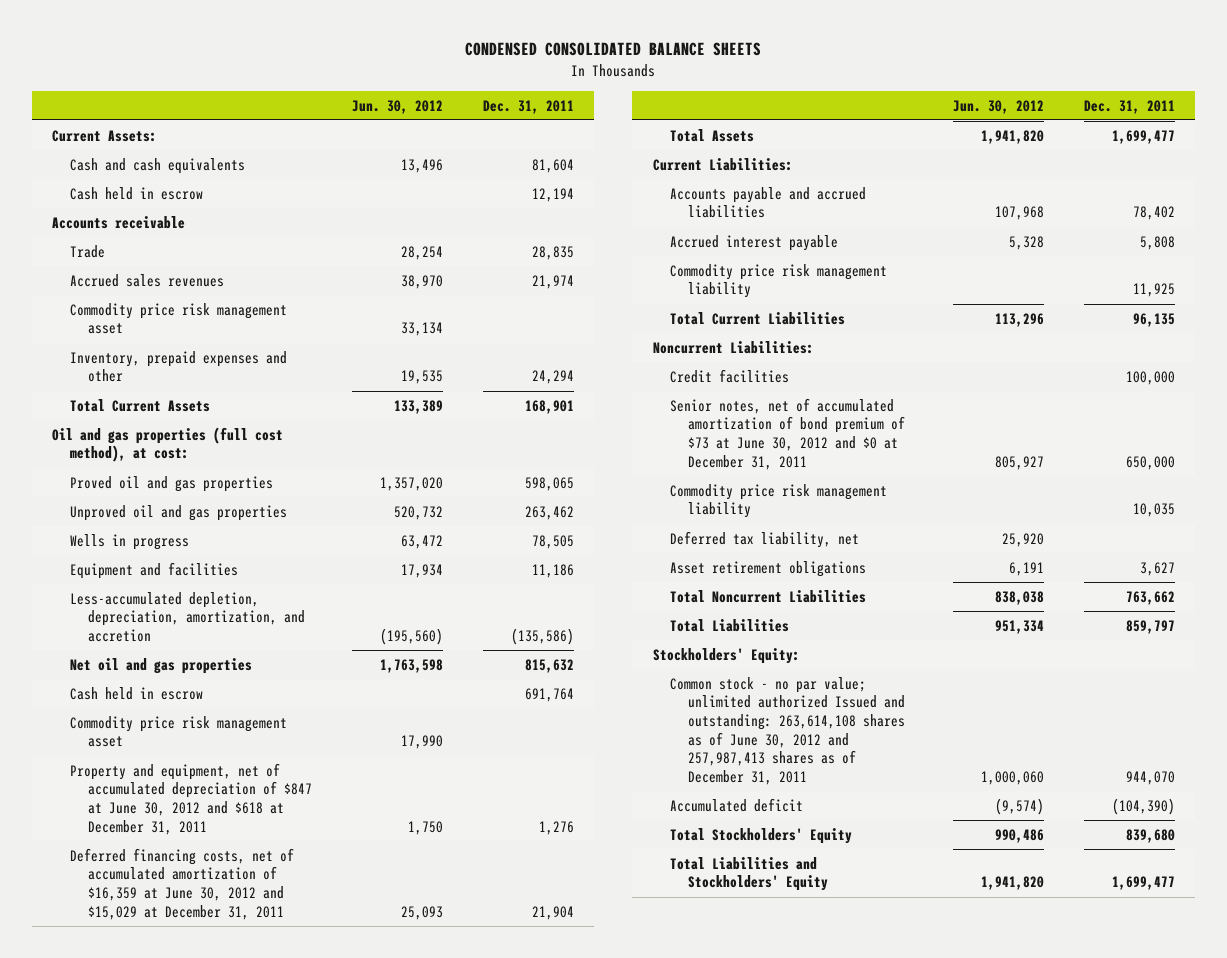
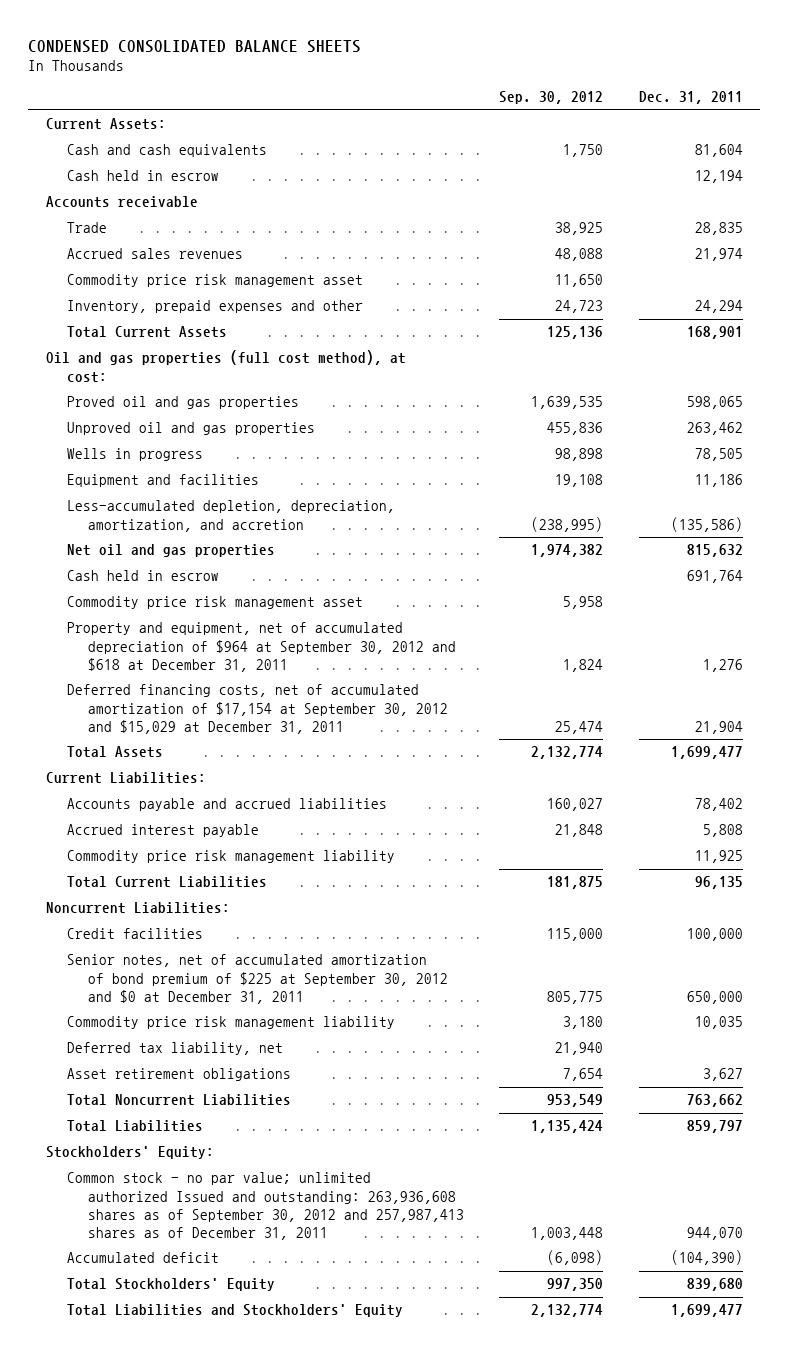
[352,99,444,114] Jun. 30, 2012 -> none
none -> [499,91,604,105] Sep. 30, 2012
[69,762,312,835] Property and equipment, net of accumulated depreciation of $847 at June 30, 2012 and $618 at December 31, 2011 -> [67,622,457,672] Property and equipment, net of accumulated depreciation of $964 at September 30, 2012 and $618 at December 31, 2011
[69,847,294,920] Deferred financing costs, net of accumulated amortization of $16,359 at June 30, 2012 and $15,029 at December 31, 2011 -> [67,684,449,734] Deferred financing costs, net of accumulated amortization of $17,154 at September 30, 2012 and $15,029 at December 31, 2011
[670,397,906,470] Senior notes, net of accumulated amortization of bond premium of $73 at June 30, 2012 and $0 at December 31, 2011 -> [67,954,449,1004] Senior notes, net of accumulated amortization of bond premium of $225 at September 30, 2012 and $0 at December 31, 2011
[670,676,906,785] Common stock - no par value; unlimited authorized Issued and outstanding: 263,614,108 shares as of June 30, 2012 and 257,987,413 shares as of December 31, 2011 -> [67,1172,465,1240] Common stock - no par value; unlimited authorized Issued and outstanding: 263,936,608 shares as of September 30, 2012 and 257,987,413 shares as of December 31, 2011

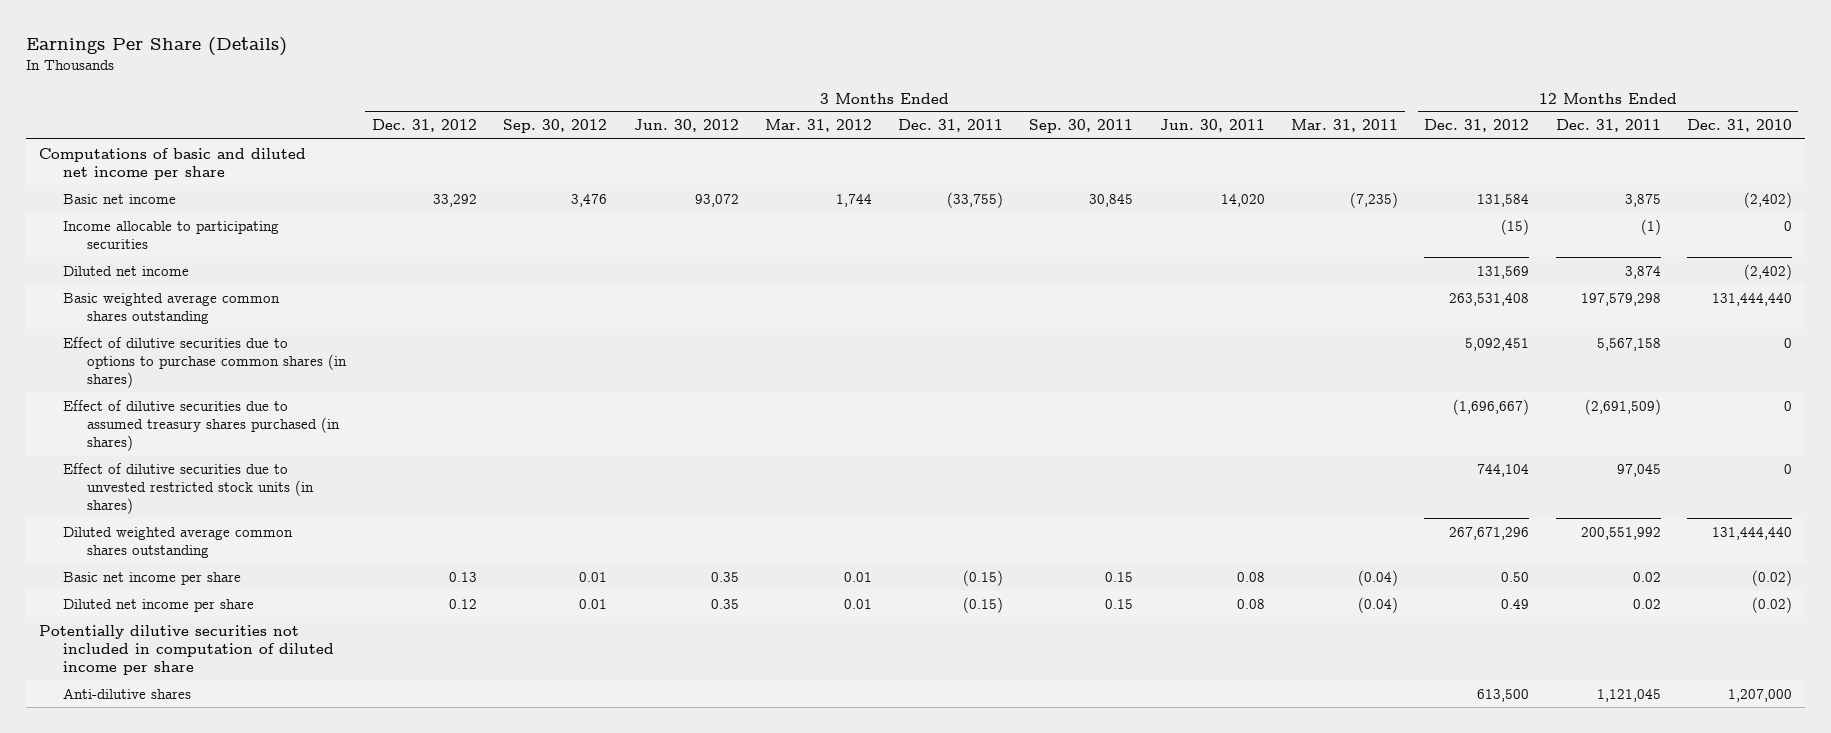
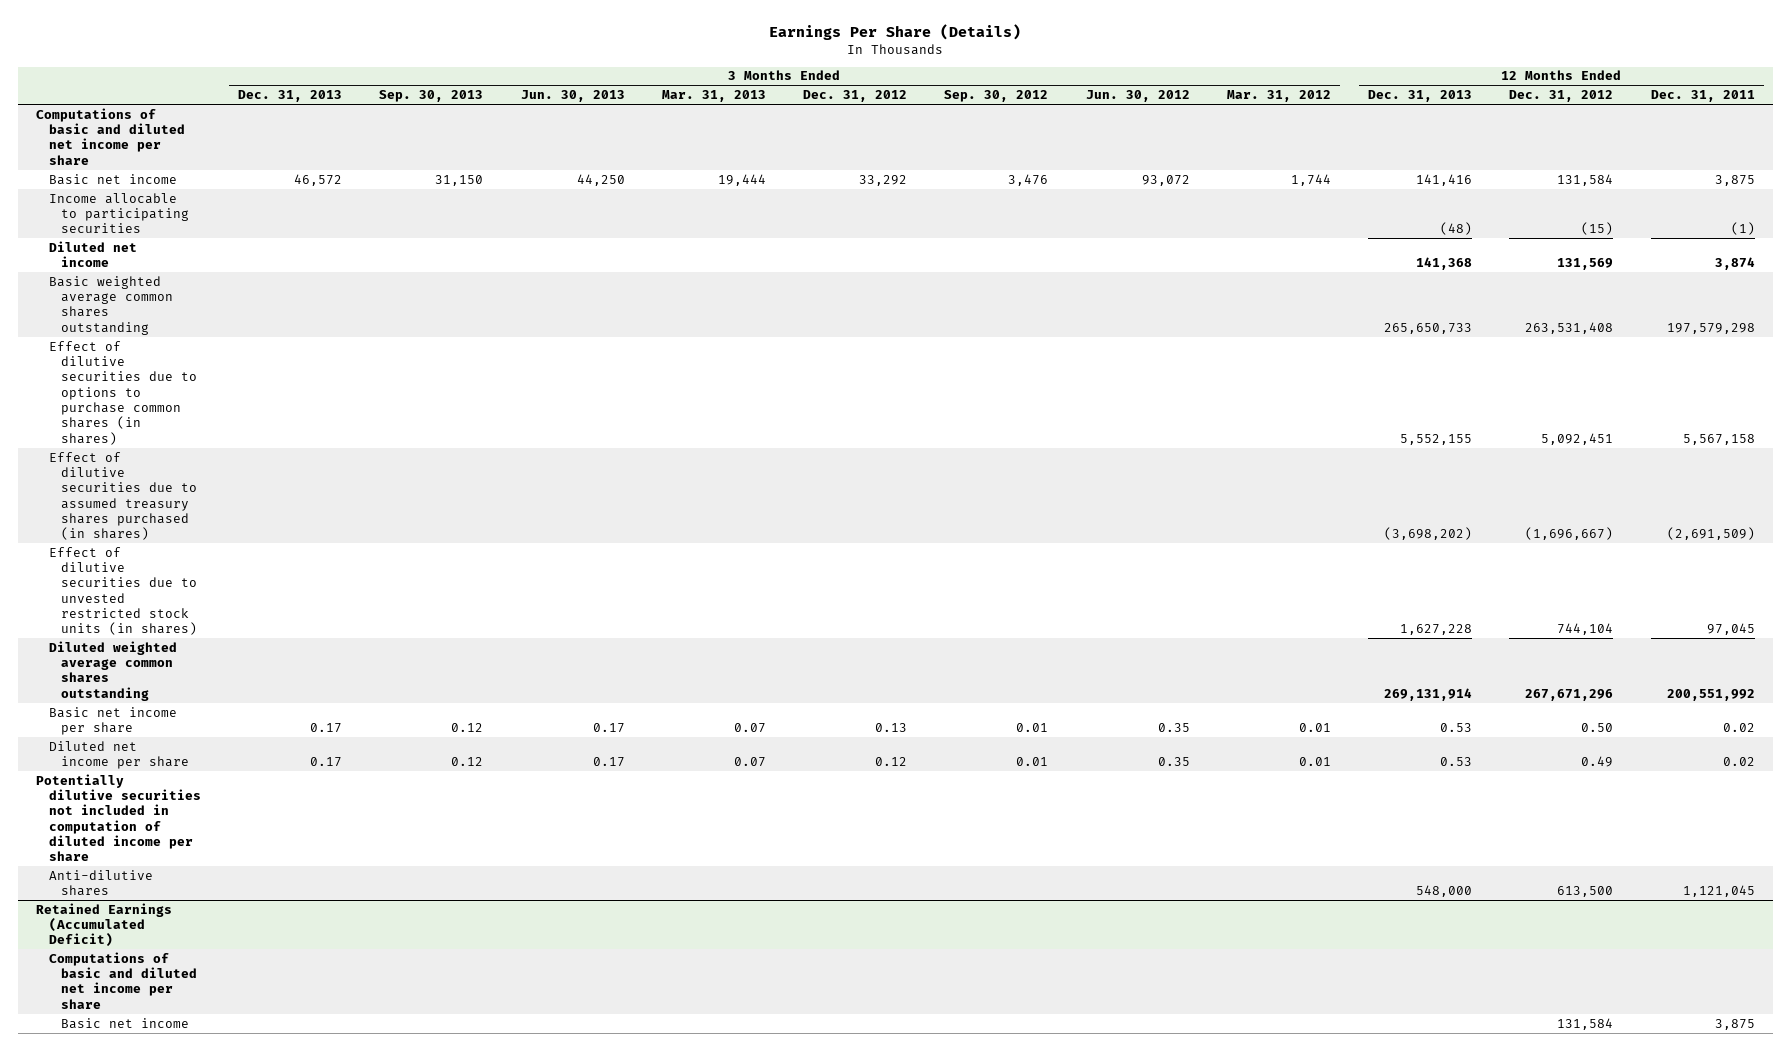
[898,119,1004,133] Dec. 31, 2011 -> none
[1029,119,1134,134] Sep. 30, 2011 -> none
[1159,119,1265,133] Jun. 30, 2011 -> none
[1290,119,1398,133] Mar. 31, 2011 -> none
[1686,119,1792,133] Dec. 31, 2010 -> none
none -> [238,90,343,103] Dec. 31, 2013
none -> [379,90,484,103] Sep. 30, 2013
none -> [520,90,625,103] Jun. 30, 2013
none -> [661,90,766,103] Mar. 31, 2013
none -> [1368,90,1473,103] Dec. 31, 2013
none -> [36,902,173,948] Retained Earnings (Accumulated Deficit)
none -> [48,951,198,1009] Computations of basic and diluted net income per share
none -> [61,1017,190,1029] Basic net income

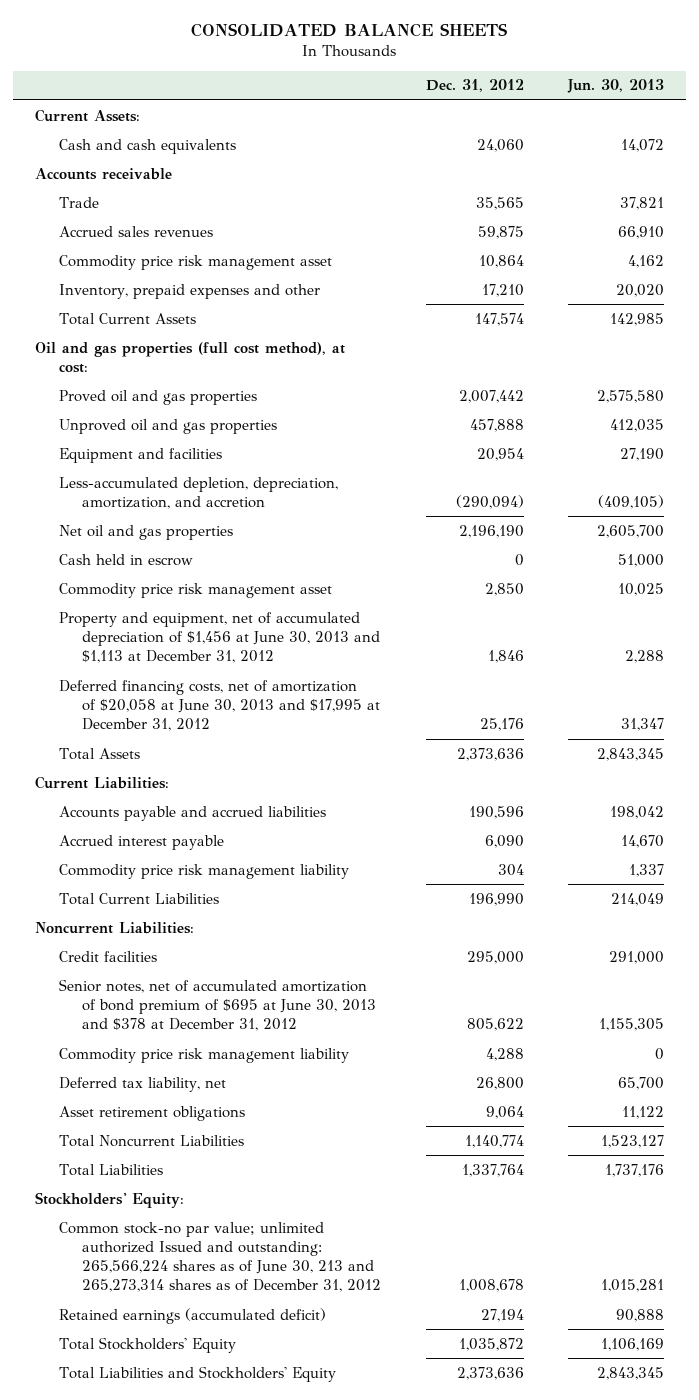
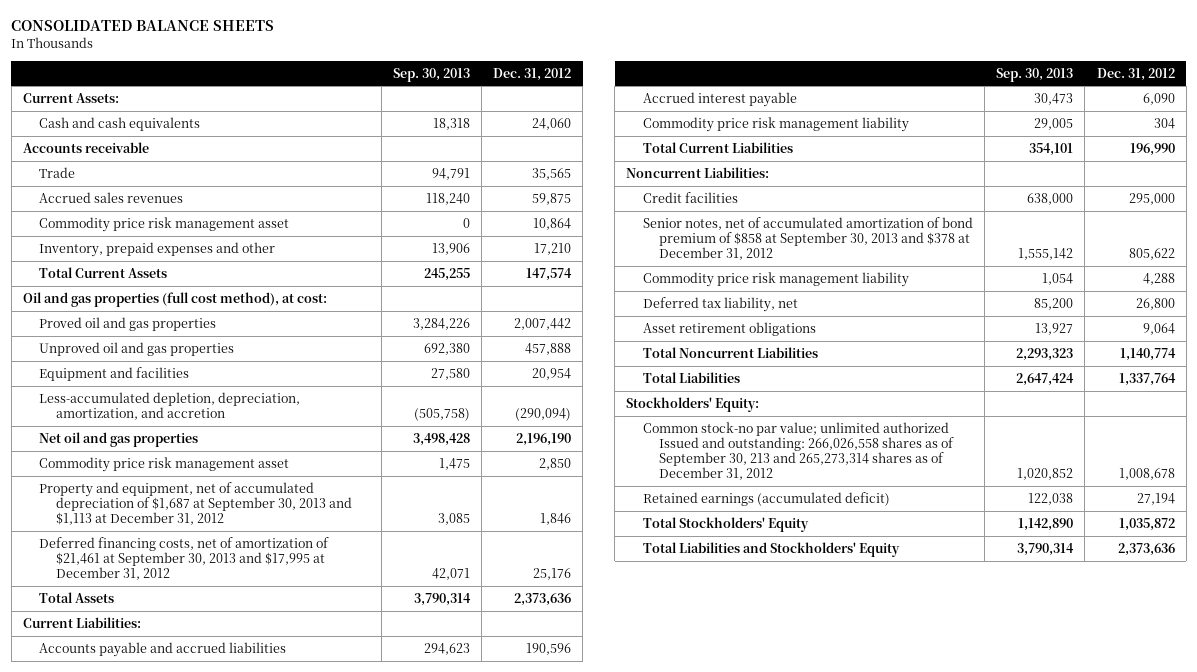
[566,79,664,94] Jun. 30, 2013 -> none
none -> [392,67,470,82] Sep. 30, 2013
[58,553,193,566] Cash held in escrow -> none
[58,611,381,664] Property and equipment, net of accumulated depreciation of $1,456 at June 30, 2013 and $1,113 at December 31, 2012 -> [39,482,353,526] Property and equipment, net of accumulated depreciation of $1,687 at September 30, 2013 and $1,113 at December 31, 2012
[58,679,381,732] Deferred financing costs, net of amortization of $20,058 at June 30, 2013 and $17,995 at December 31, 2012 -> [39,537,330,581] Deferred financing costs, net of amortization of $21,461 at September 30, 2013 and $17,995 at December 31, 2012
[58,978,377,1032] Senior notes, net of accumulated amortization of bond premium of $695 at June 30, 2013 and $378 at December 31, 2012 -> [642,217,973,261] Senior notes, net of accumulated amortization of bond premium of $858 at September 30, 2013 and $378 at December 31, 2012
[58,1221,382,1293] Common stock-no par value; unlimited authorized Issued and outstanding: 265,566,224 shares as of June 30, 213 and 265,273,314 shares as of December 31, 2012 -> [642,422,955,481] Common stock-no par value; unlimited authorized Issued and outstanding: 266,026,558 shares as of September 30, 213 and 265,273,314 shares as of December 31, 2012

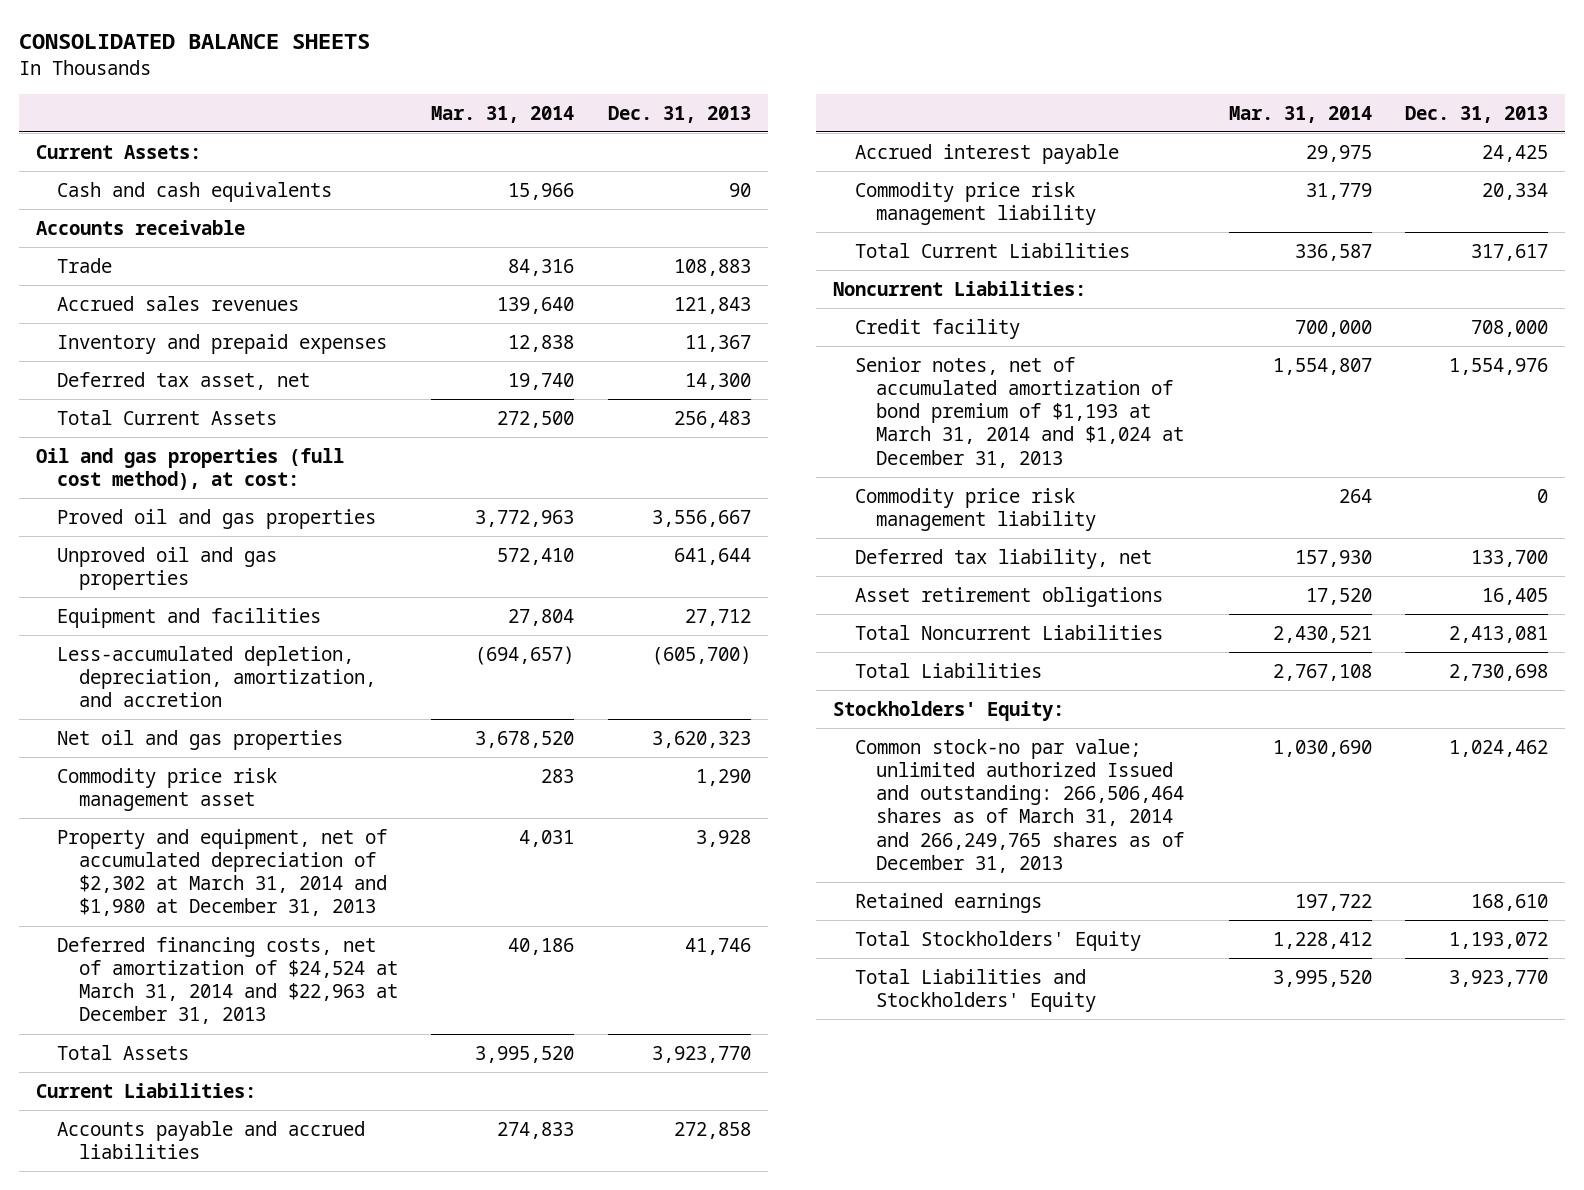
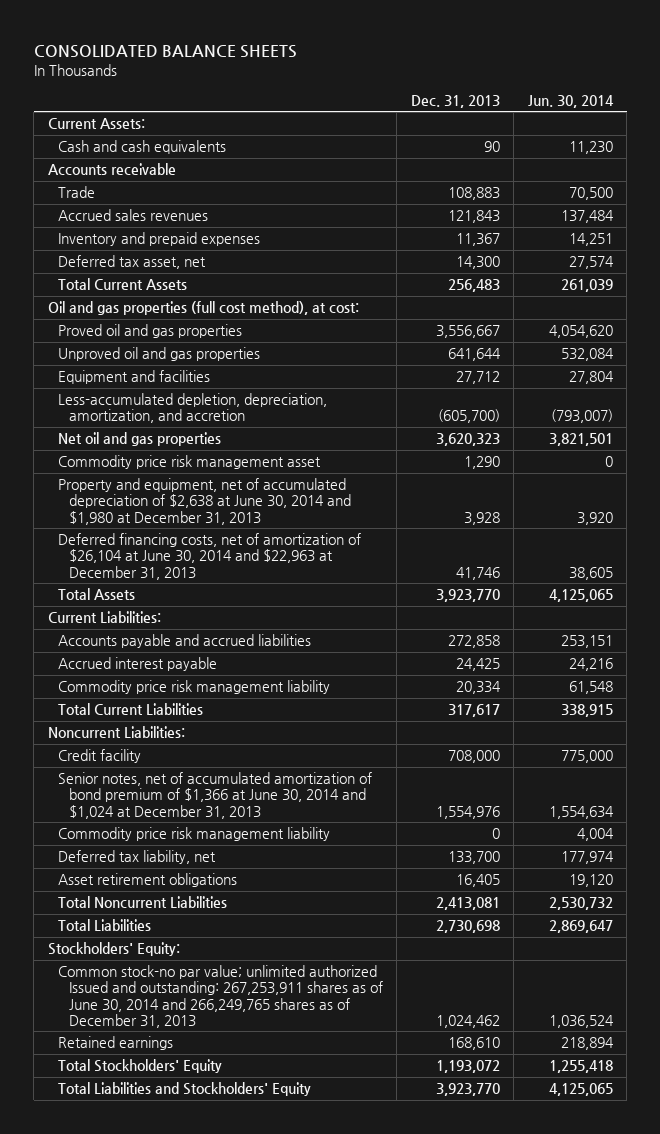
[431,105,575,123] Mar. 31, 2014 -> none
none -> [527,95,614,109] Jun. 30, 2014
[57,828,388,917] Property and equipment, net of accumulated depreciation of $2,302 at March 31, 2014 and $1,980 at December 31, 2013 -> [58,478,351,525] Property and equipment, net of accumulated depreciation of $2,638 at June 30, 2014 and $1,980 at December 31, 2013
[57,936,398,1025] Deferred financing costs, net of amortization of $24,524 at March 31, 2014 and $22,963 at December 31, 2013 -> [58,533,362,580] Deferred financing costs, net of amortization of $26,104 at June 30, 2014 and $22,963 at December 31, 2013
[854,356,1185,468] Senior notes, net of accumulated amortization of bond premium of $1,193 at March 31, 2014 and $1,024 at December 31, 2013 -> [58,772,373,819] Senior notes, net of accumulated amortization of bond premium of $1,366 at June 30, 2014 and $1,024 at December 31, 2013
[854,738,1185,873] Common stock-no par value; unlimited authorized Issued and outstanding: 266,506,464 shares as of March 31, 2014 and 266,249,765 shares as of December 31, 2013 -> [58,965,383,1028] Common stock-no par value; unlimited authorized Issued and outstanding: 267,253,911 shares as of June 30, 2014 and 266,249,765 shares as of December 31, 2013

